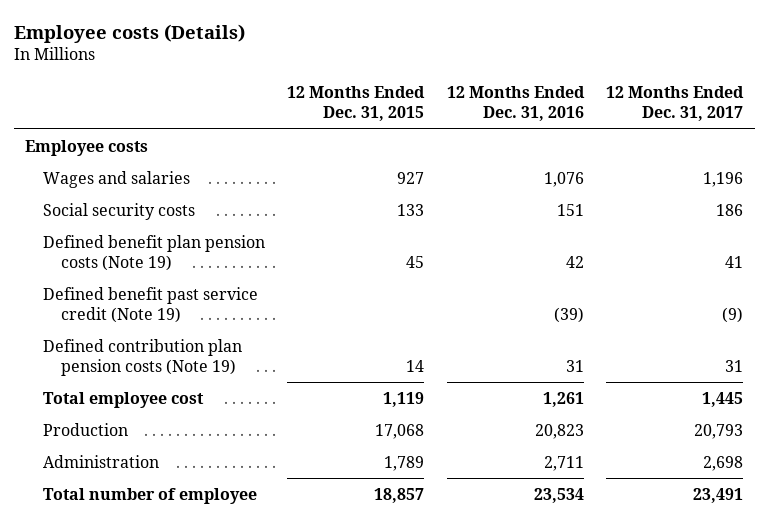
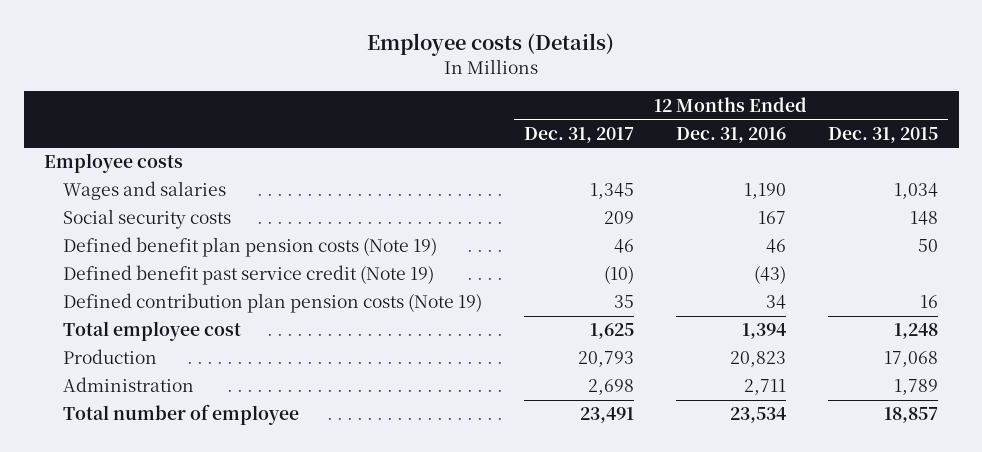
[397,171,425,184] 927 -> [893,183,938,200] 1,034
[543,171,584,187] 1,076 -> [743,183,786,200] 1,190
[703,171,744,187] 1,196 -> [589,183,634,200] 1,345
[397,203,425,216] 133 -> [909,211,938,226] 148
[556,203,584,216] 151 -> [757,211,786,225] 167
[716,203,744,216] 186 -> [603,211,634,225] 209
[406,256,425,269] 45 -> [917,239,938,253] 50
[565,256,584,269] 42 -> [765,239,786,254] 46
[725,256,744,269] 41 -> [613,239,634,254] 46
[553,307,584,324] (39) -> [753,265,786,285] (43)
[722,307,744,324] (9) -> [603,265,634,285] (10)
[406,360,425,373] 14 -> [919,295,938,309] 16
[565,360,584,373] 31 -> [765,295,786,310] 34
[725,360,744,373] 31 -> [613,295,634,309] 35
[383,391,425,407] 1,119 -> [893,323,938,340] 1,248
[542,391,584,407] 1,261 -> [741,323,786,340] 1,394
[702,391,744,407] 1,445 -> [589,323,634,340] 1,625

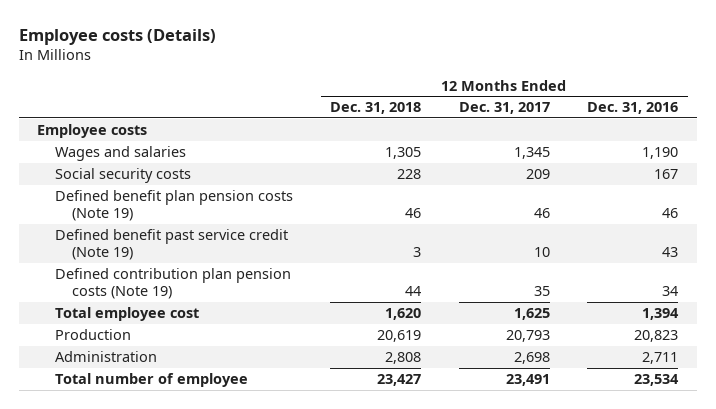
[827,126,938,143] Dec. 31, 2015 -> none
none -> [330,102,422,115] Dec. 31, 2018
[603,265,634,285] (10) -> [533,247,550,258] 10
[753,265,786,285] (43) -> [662,247,679,258] 43

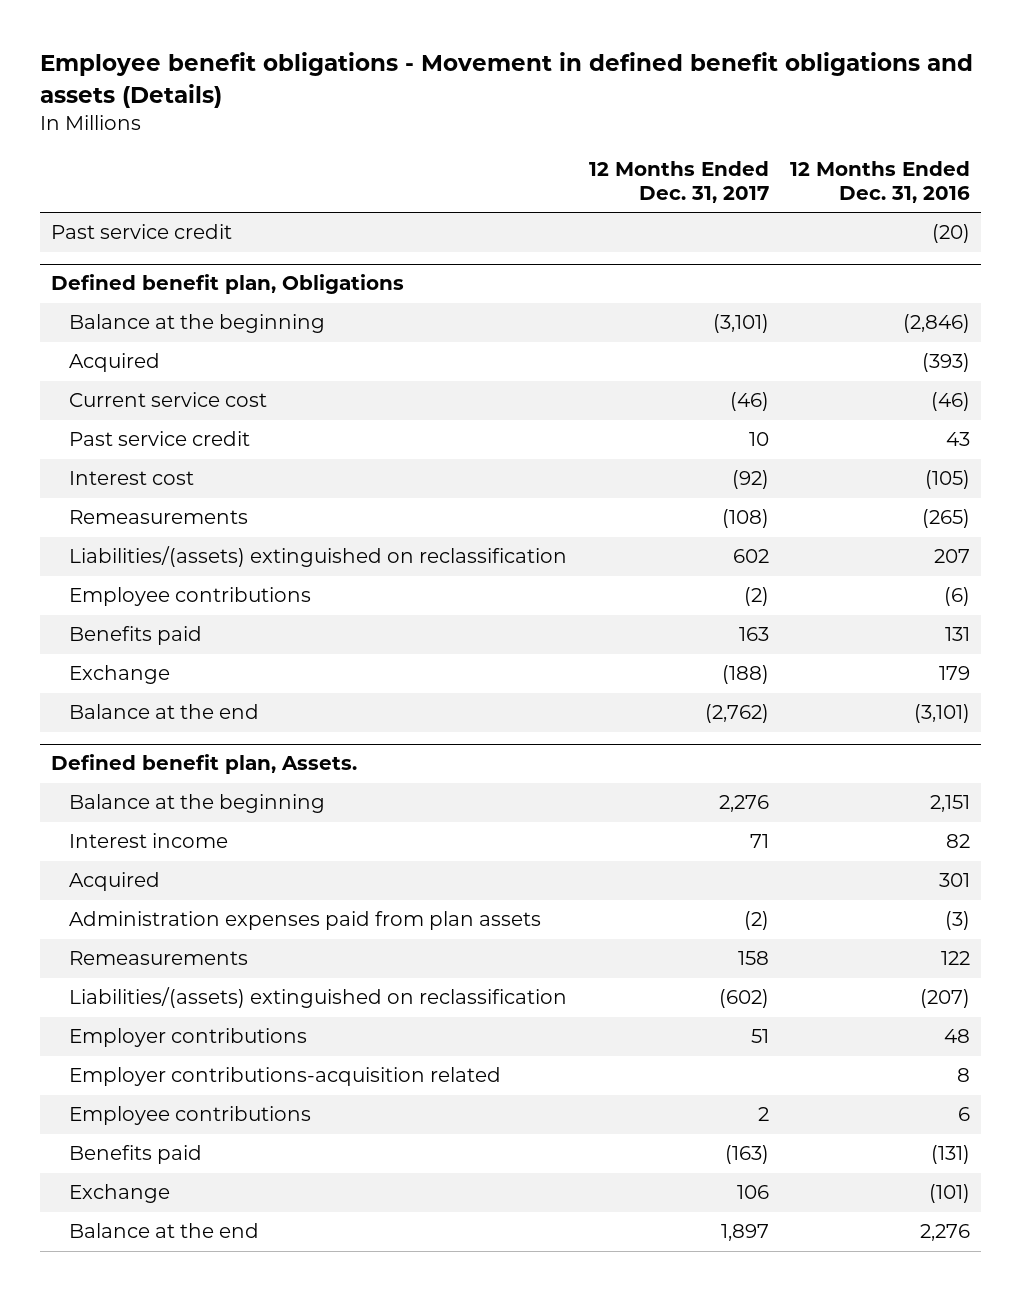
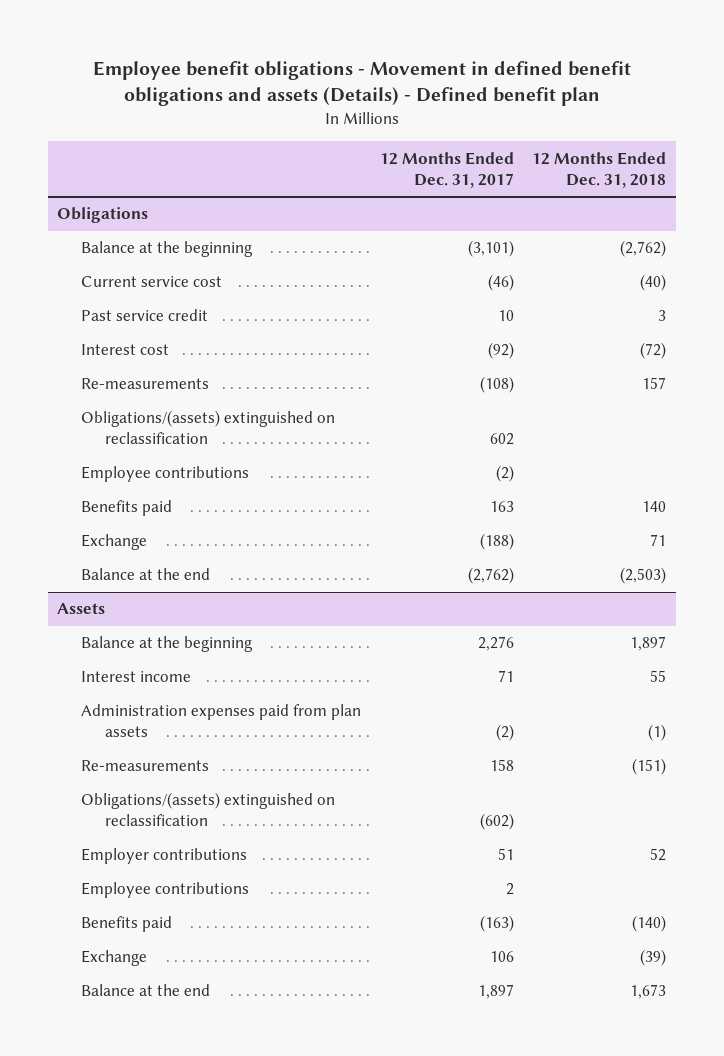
[40,52,974,108] Employee benefit obligations - Movement in defined benefit obligations and assets (Details) -> [92,60,631,107] Employee benefit obligations - Movement in defined benefit obligations and assets (Details) - Defined benefit plan
[790,160,971,203] 12 Months Ended Dec. 31, 2016 -> none
none -> [532,151,667,188] 12 Months Ended Dec. 31, 2018
[51,224,233,240] Past service credit -> none
[51,274,405,295] Defined benefit plan, Obligations -> none
none -> [57,207,149,224] Obligations
[68,353,160,373] Acquired -> none
[68,510,248,525] Remeasurements -> [81,378,210,390] Re-measurements
[68,546,567,568] Liabilities/(assets) extinguished on reclassification -> [81,410,336,445] Obligations/(assets) extinguished on reclassification
[51,754,358,775] Defined benefit plan, Assets. -> none
none -> [57,603,106,615] Assets
[68,872,160,892] Acquired -> none
[68,951,248,966] Remeasurements -> [81,760,210,772] Re-measurements
[68,987,567,1009] Liabilities/(assets) extinguished on reclassification -> [81,792,336,827] Obligations/(assets) extinguished on reclassification
[68,1067,501,1087] Employer contributions-acquisition related -> none

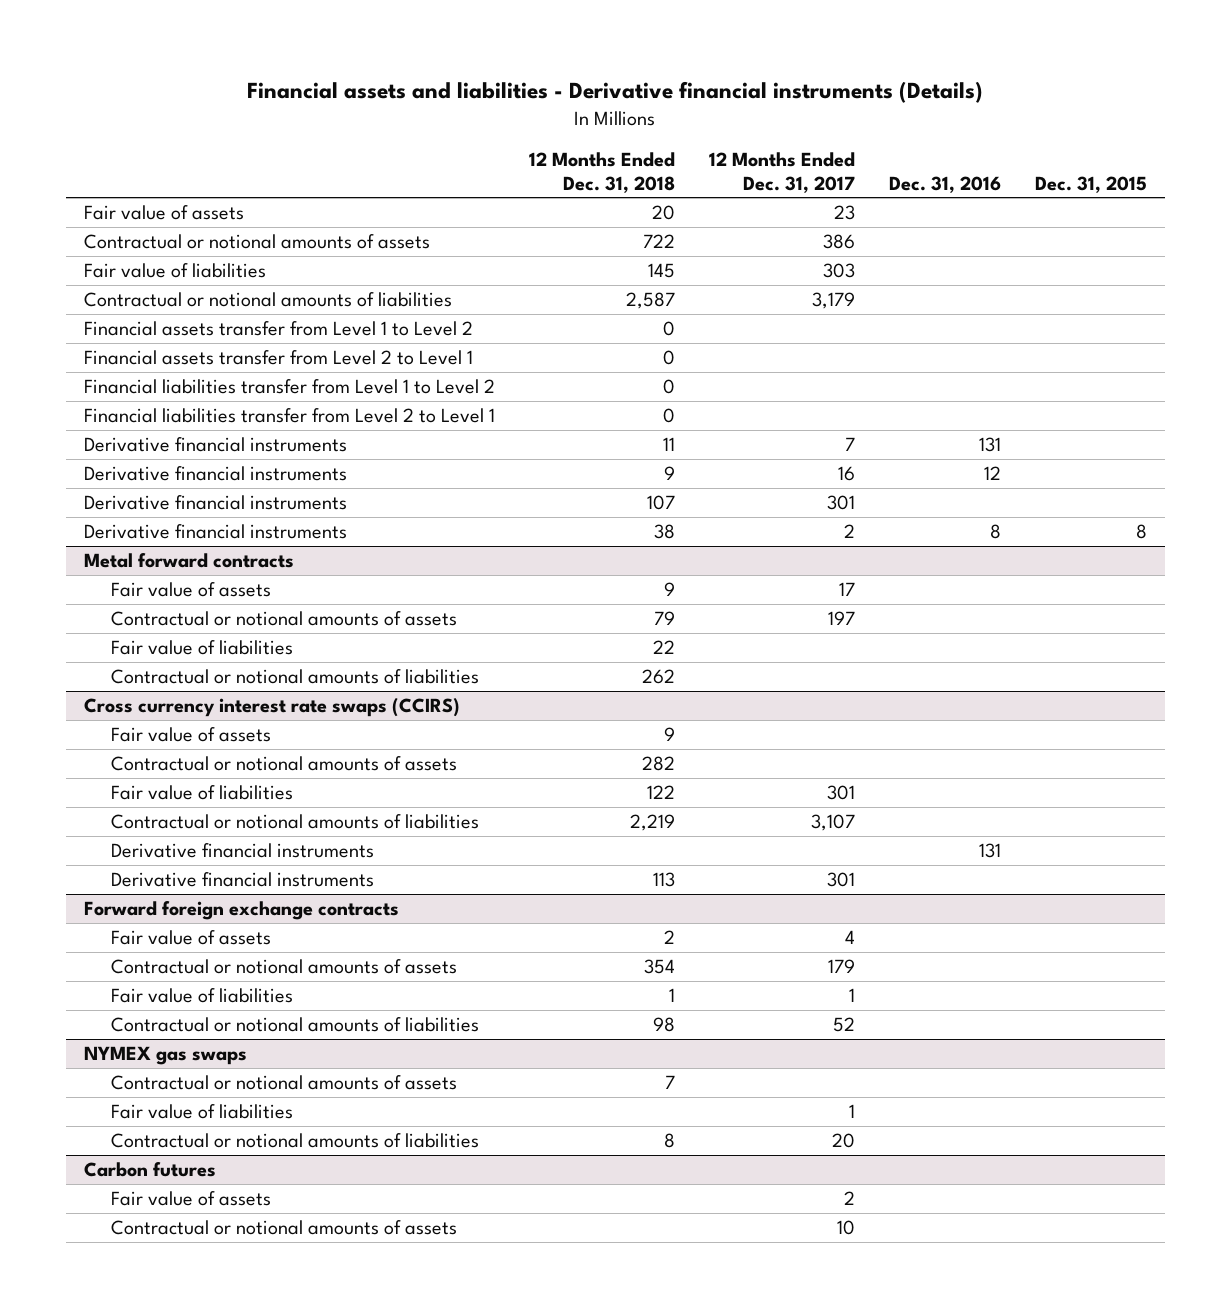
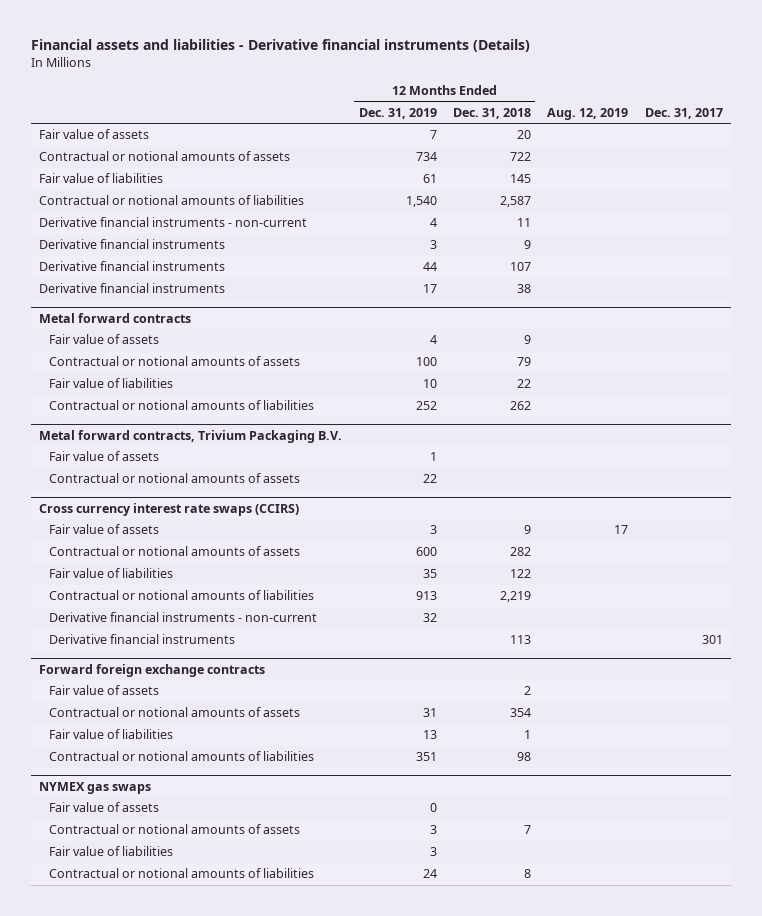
[708,152,855,193] 12 Months Ended Dec. 31, 2017 -> none
[889,175,1002,193] Dec. 31, 2016 -> none
[1035,175,1148,193] Dec. 31, 2015 -> none
none -> [358,107,437,119] Dec. 31, 2019
none -> [547,107,629,120] Aug. 12, 2019
none -> [644,107,723,119] Dec. 31, 2017
[83,321,473,337] Financial assets transfer from Level 1 to Level 2 -> none
[83,350,473,366] Financial assets transfer from Level 2 to Level 1 -> none
[83,379,495,395] Financial liabilities transfer from Level 1 to Level 2 -> none
[83,408,495,424] Financial liabilities transfer from Level 2 to Level 1 -> none
[83,437,347,453] Derivative financial instruments -> [39,217,308,228] Derivative financial instruments - non-current
none -> [39,429,343,443] Metal forward contracts, Trivium Packaging B.V.
none -> [49,451,160,462] Fair value of assets
none -> [49,473,301,484] Contractual or notional amounts of assets
[111,843,375,859] Derivative financial instruments -> [49,612,318,623] Derivative financial instruments - non-current
none -> [49,802,160,813] Fair value of assets
[83,1162,216,1178] Carbon futures -> none
[111,1191,272,1207] Fair value of assets -> none
[111,1220,458,1236] Contractual or notional amounts of assets -> none

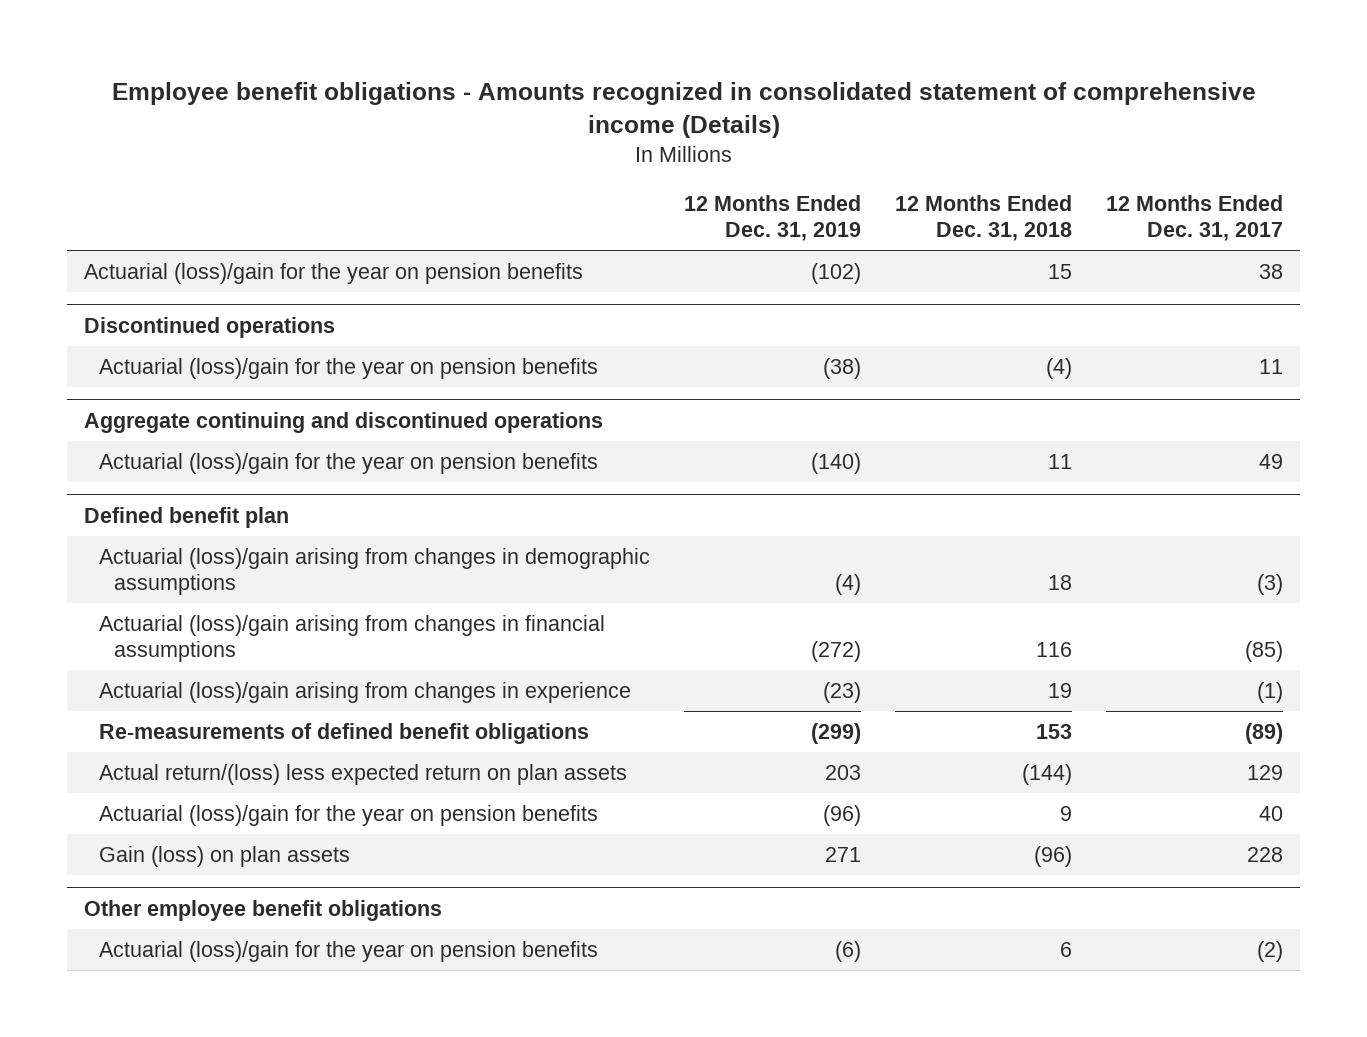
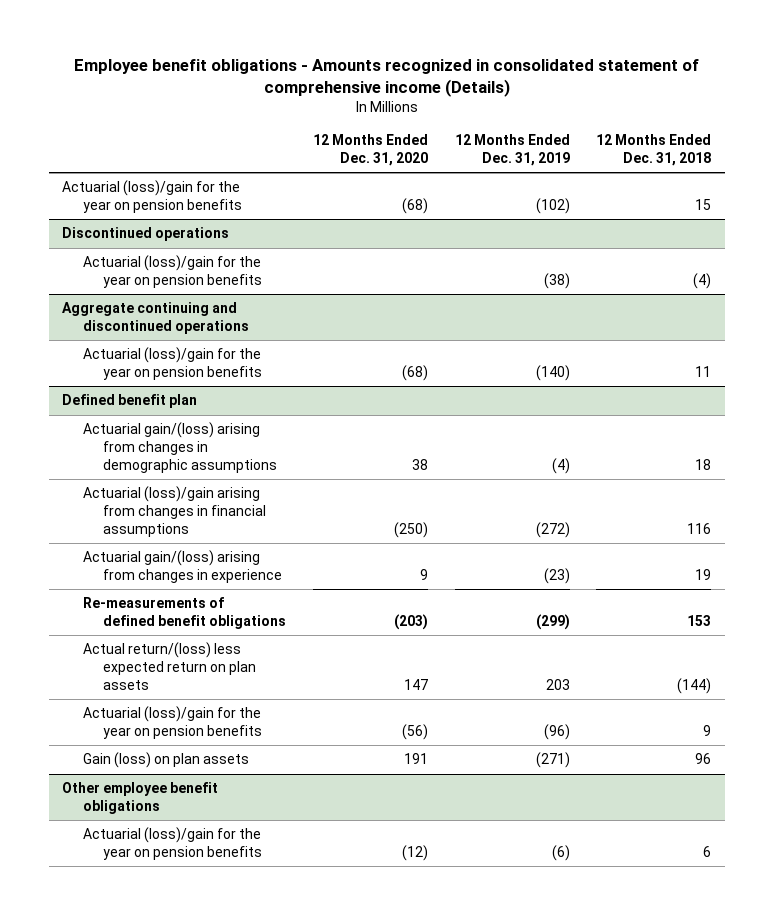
[1106,195,1284,242] 12 Months Ended Dec. 31, 2017 -> none
none -> [312,134,428,166] 12 Months Ended Dec. 31, 2020
[98,547,650,595] Actuarial (loss)/gain arising from changes in demographic assumptions -> [82,422,277,473] Actuarial gain/(loss) arising from changes in demographic assumptions
[98,681,631,703] Actuarial (loss)/gain arising from changes in experience -> [82,550,282,583] Actuarial gain/(loss) arising from changes in experience
[825,846,862,862] 271 -> [535,752,570,769] (271)
[1034,845,1073,867] (96) -> [695,753,712,765] 96

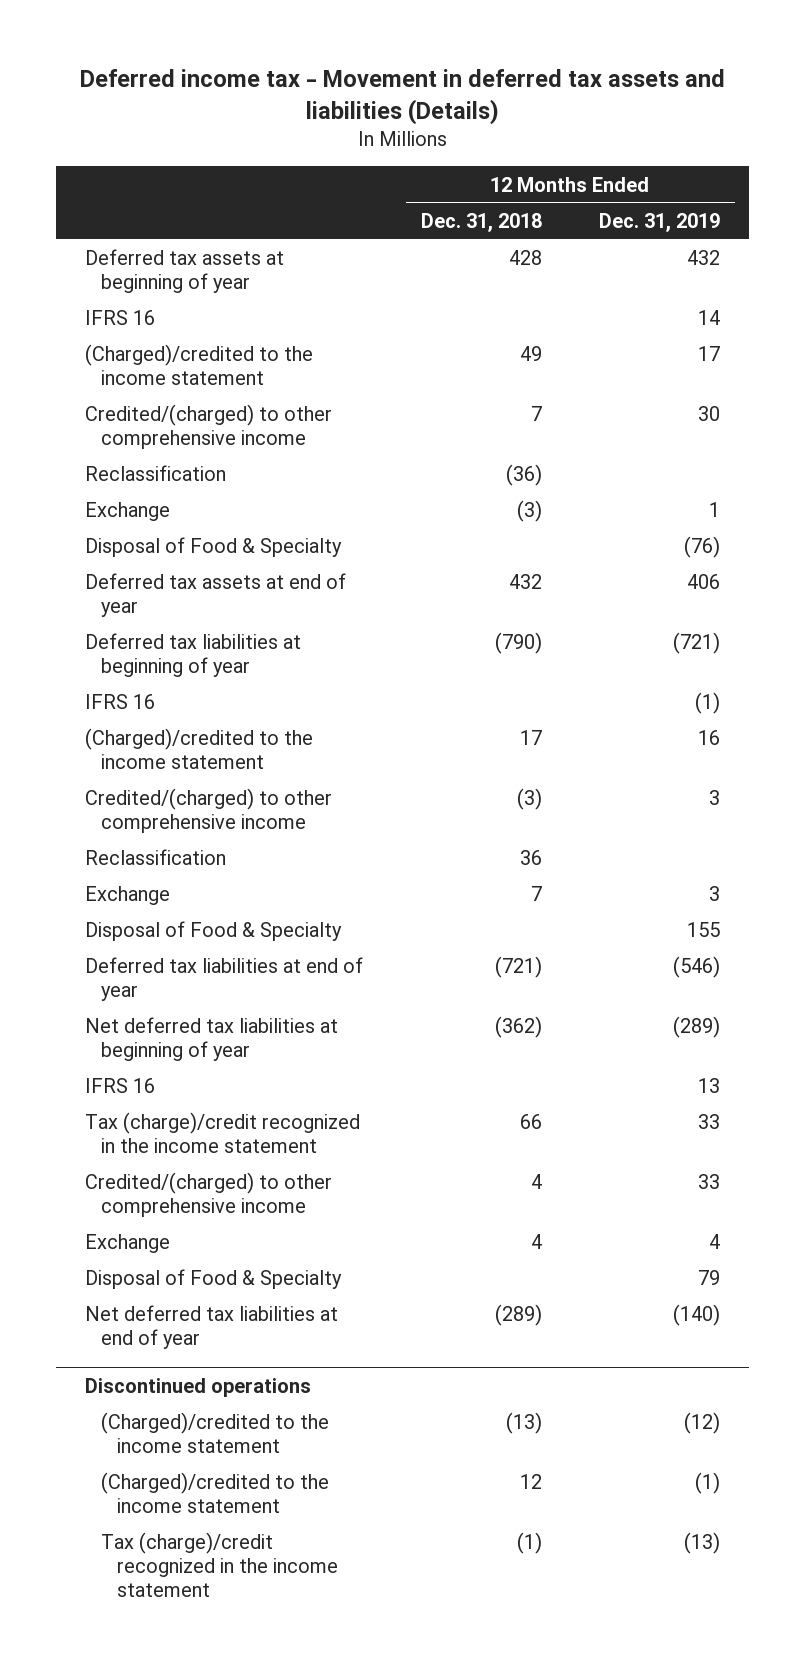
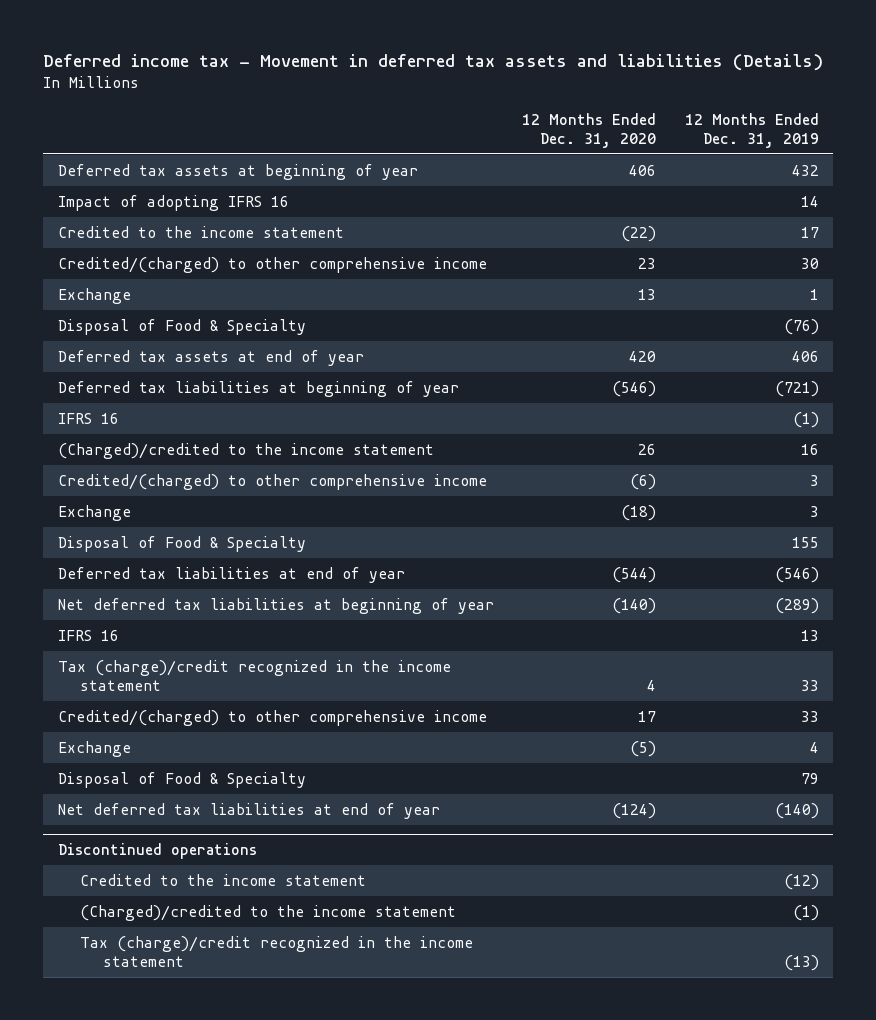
[420,212,542,232] Dec. 31, 2018 -> none
none -> [522,112,657,148] 12 Months Ended Dec. 31, 2020
[84,310,155,326] IFRS 16 -> [57,194,289,211] Impact of adopting IFRS 16
[84,344,313,385] (Charged)/credited to the income statement -> [57,225,344,238] Credited to the income statement
[84,465,226,482] Reclassification -> none
[84,849,226,866] Reclassification -> none
[100,1412,329,1453] (Charged)/credited to the income statement -> [80,873,367,886] Credited to the income statement

